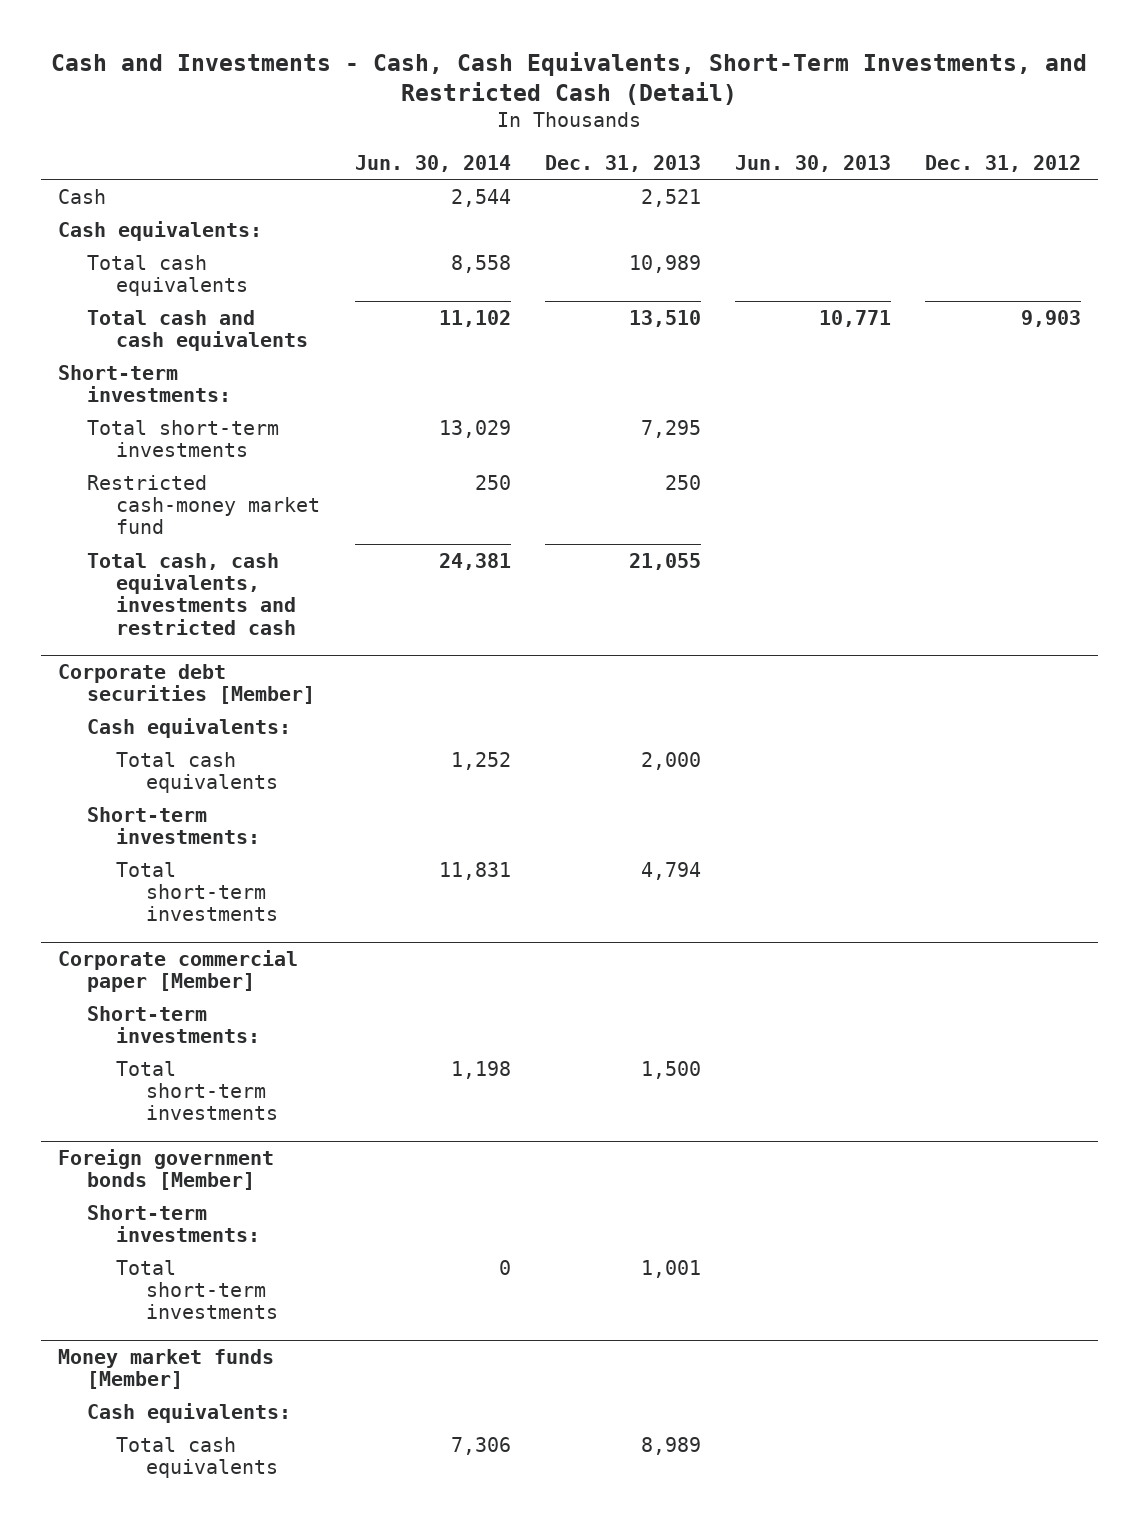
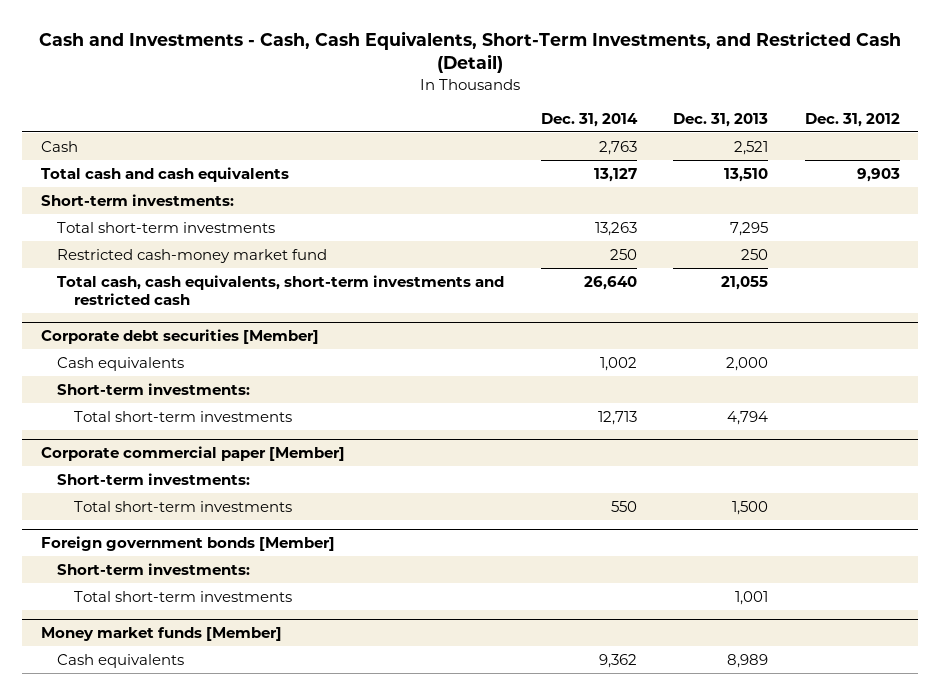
[354,154,511,172] Jun. 30, 2014 -> none
[734,154,891,172] Jun. 30, 2013 -> none
none -> [540,112,638,127] Dec. 31, 2014
[57,220,262,241] Cash equivalents: -> none
[87,254,249,296] Total cash equivalents -> none
[87,552,297,635] Total cash, cash equivalents, investments and restricted cash -> [57,274,505,306] Total cash, cash equivalents, short-term investments and restricted cash
[87,717,292,738] Cash equivalents: -> none
[116,751,278,793] Total cash equivalents -> [57,356,185,371] Cash equivalents
[87,1402,292,1423] Cash equivalents: -> none
[116,1436,278,1478] Total cash equivalents -> [57,653,185,668] Cash equivalents

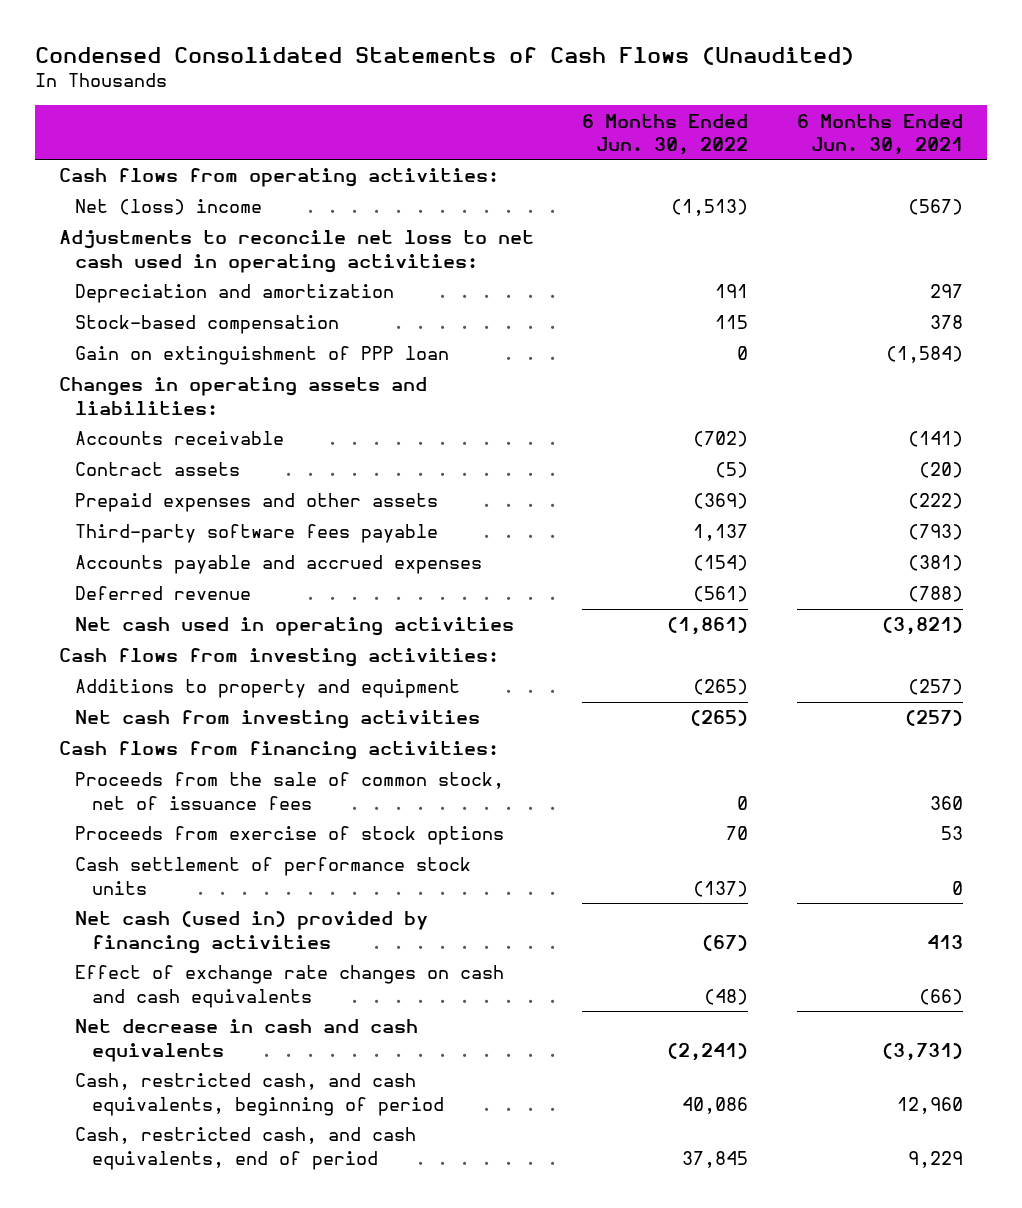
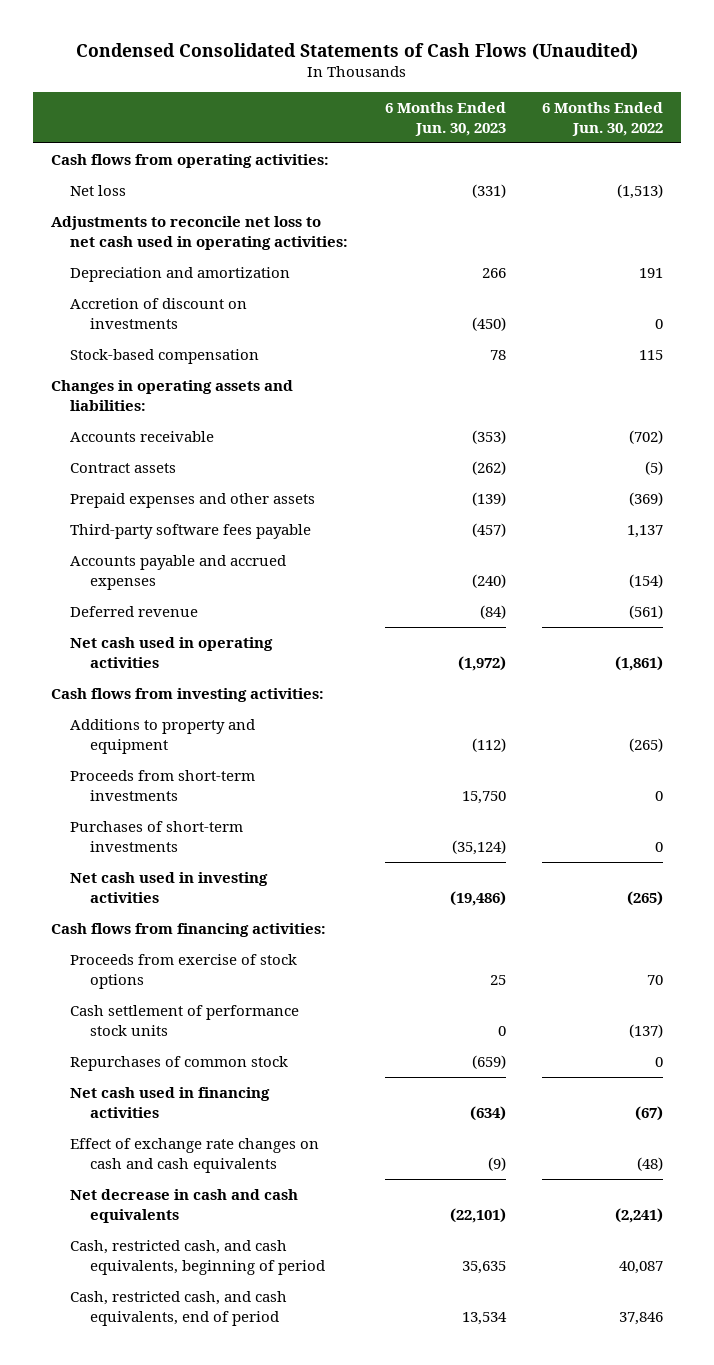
[796,113,963,155] 6 Months Ended Jun. 30, 2021 -> none
none -> [384,102,506,137] 6 Months Ended Jun. 30, 2023
[75,199,263,216] Net (loss) income -> [70,184,127,196] Net loss
none -> [70,297,248,329] Accretion of discount on investments
[75,346,450,366] Gain on extinguishment of PPP loan -> none
none -> [70,769,256,801] Proceeds from short-term investments
none -> [70,820,244,852] Purchases of short-term investments
[75,710,481,730] Net cash from investing activities -> [70,871,269,903] Net cash used in investing activities
[75,772,505,810] Proceeds from the sale of common stock, net of issuance fees -> none
none -> [70,1055,289,1071] Repurchases of common stock
[75,911,429,954] Net cash (used in) provided by financing activities -> [70,1086,271,1118] Net cash used in financing activities
[682,1096,749,1114] 40,086 -> [618,1260,663,1274] 40,087
[682,1150,749,1168] 37,845 -> [618,1311,663,1325] 37,846

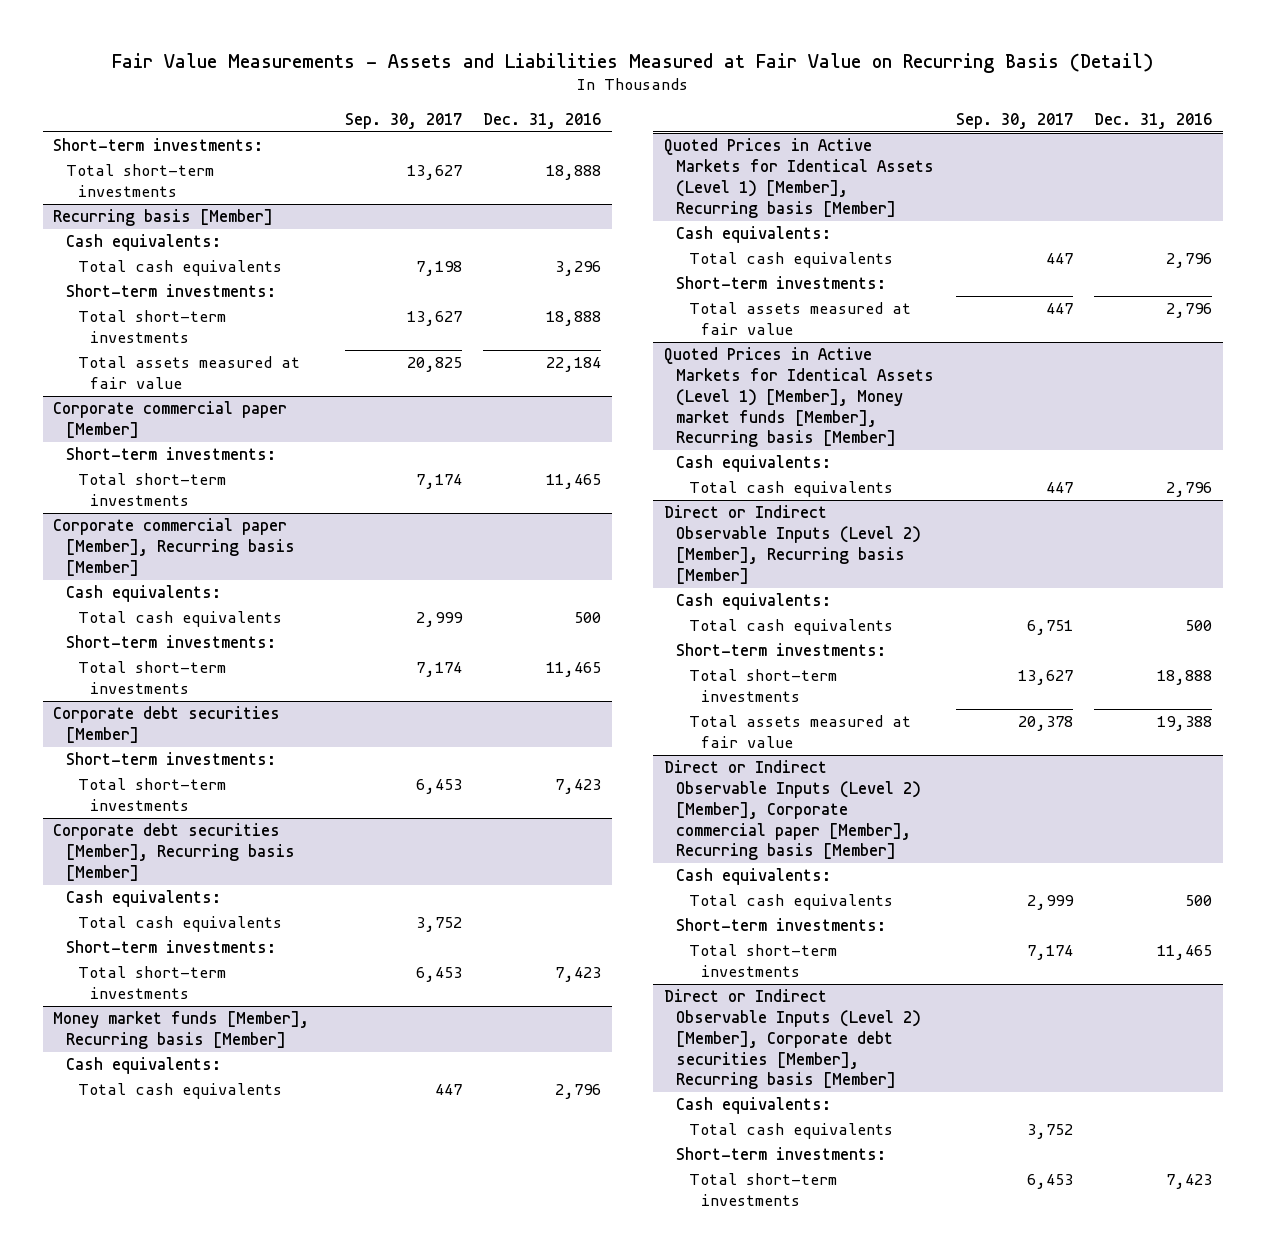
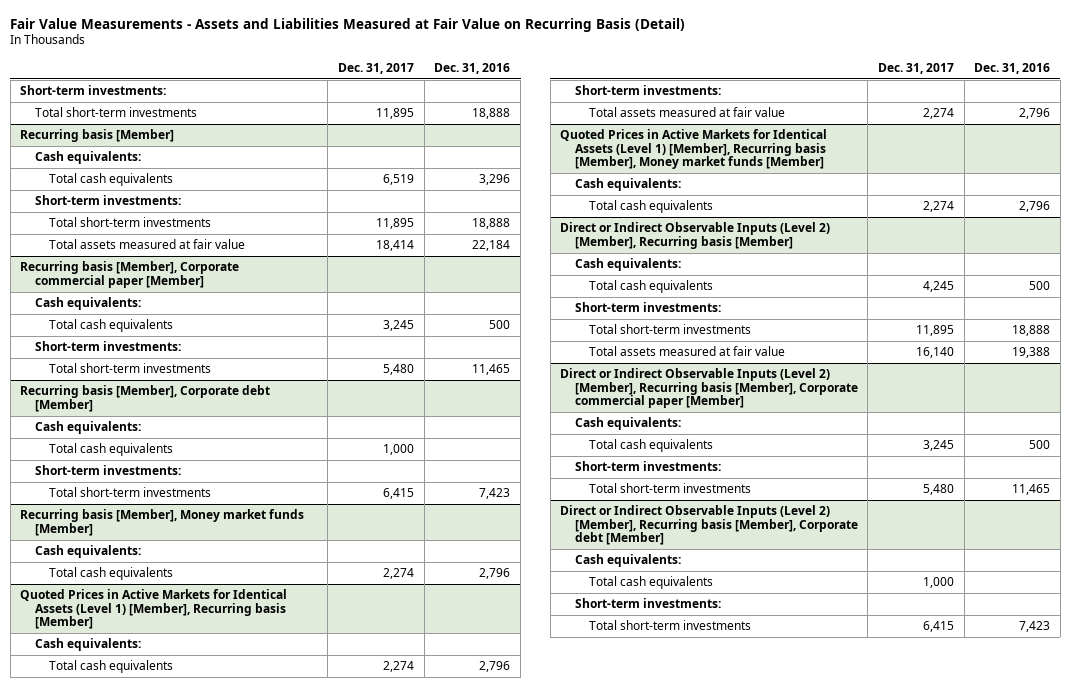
[345,112,463,129] Sep. 30, 2017 -> none
none -> [338,62,415,74] Dec. 31, 2017
[53,401,288,439] Corporate commercial paper [Member] -> none
[65,447,276,461] Short-term investments: -> none
[78,473,227,507] Total short-term investments -> none
[53,518,295,576] Corporate commercial paper [Member], Recurring basis [Member] -> [20,261,240,288] Recurring basis [Member], Corporate commercial paper [Member]
[53,706,281,744] Corporate debt securities [Member] -> none
[65,752,276,766] Short-term investments: -> none
[78,778,227,812] Total short-term investments -> none
[53,823,295,881] Corporate debt securities [Member], Recurring basis [Member] -> [20,385,271,412] Recurring basis [Member], Corporate debt [Member]
[53,1011,310,1050] Money market funds [Member], Recurring basis [Member] -> [20,509,305,536] Recurring basis [Member], Money market funds [Member]
[663,347,935,448] Quoted Prices in Active Markets for Identical Assets (Level 1) [Member], Money market funds [Member], Recurring basis [Member] -> [560,129,828,170] Quoted Prices in Active Markets for Identical Assets (Level 1) [Member], Recurring basis [Member], Money market funds [Member]
[663,760,922,861] Direct or Indirect Observable Inputs (Level 2) [Member], Corporate commercial paper [Member], Recurring basis [Member] -> [560,368,858,409] Direct or Indirect Observable Inputs (Level 2) [Member], Recurring basis [Member], Corporate commercial paper [Member]
[663,989,922,1090] Direct or Indirect Observable Inputs (Level 2) [Member], Corporate debt securities [Member], Recurring basis [Member] -> [560,505,858,546] Direct or Indirect Observable Inputs (Level 2) [Member], Recurring basis [Member], Corporate debt [Member]

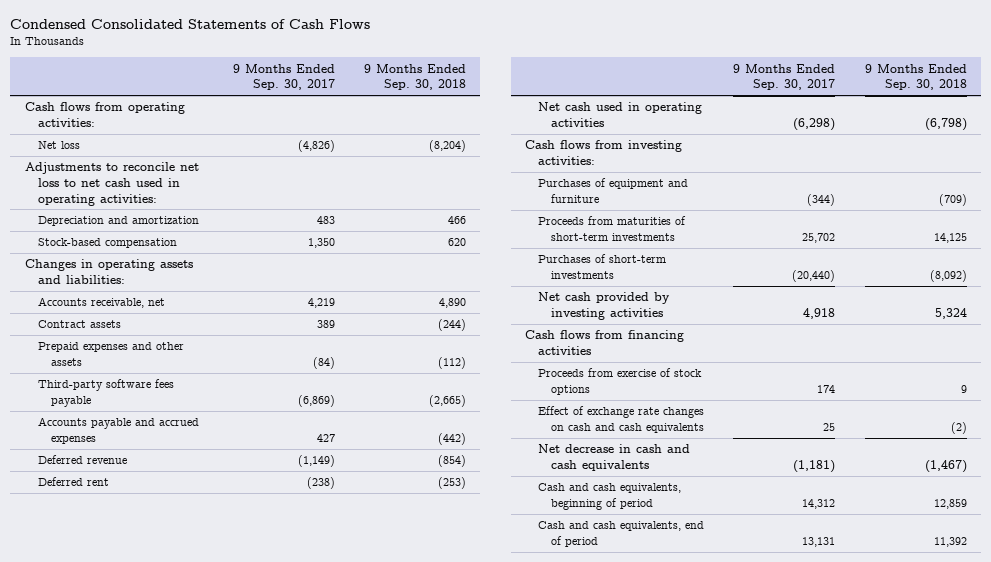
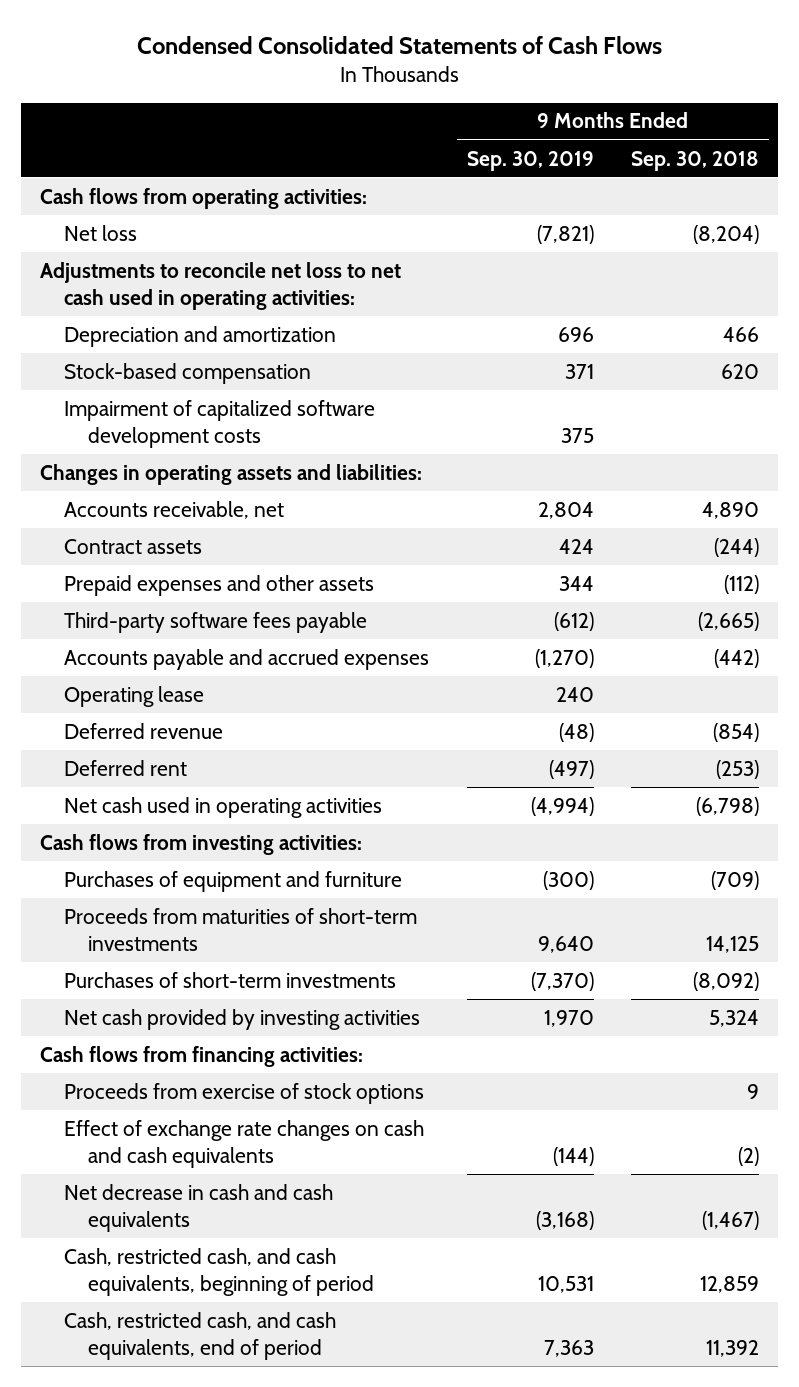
[232,63,335,91] 9 Months Ended Sep. 30, 2017 -> none
none -> [466,150,594,171] Sep. 30, 2019
none -> [64,399,376,448] Impairment of capitalized software development costs
none -> [64,685,205,707] Operating lease
[525,330,685,355] Cash flows from financing activities -> [40,1045,364,1067] Cash flows from financing activities:
[538,483,682,510] Cash and cash equivalents, beginning of period -> [64,1247,375,1296] Cash, restricted cash, and cash equivalents, beginning of period
[538,521,705,547] Cash and cash equivalents, end of period -> [64,1311,337,1360] Cash, restricted cash, and cash equivalents, end of period

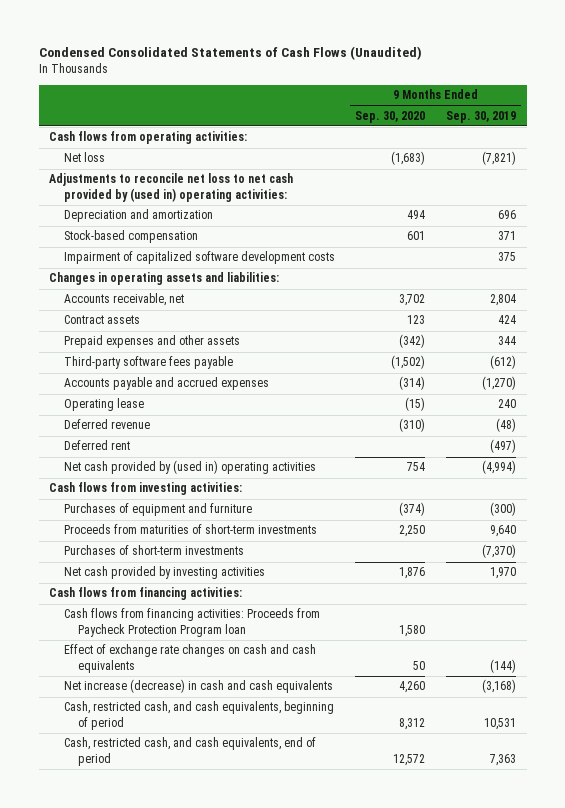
[136,35,662,54] Condensed Consolidated Statements of Cash Flows -> [38,46,422,61] Condensed Consolidated Statements of Cash Flows (Unaudited)
[631,150,760,171] Sep. 30, 2018 -> none
none -> [355,110,426,123] Sep. 30, 2020
[40,261,402,310] Adjustments to reconcile net loss to net cash used in operating activities: -> [49,173,294,202] Adjustments to reconcile net loss to net cash provided by (used in) operating activities:
[64,796,383,818] Net cash used in operating activities -> [63,460,316,475] Net cash provided by (used in) operating activities
[64,1082,425,1104] Proceeds from exercise of stock options -> none
none -> [63,608,320,637] Cash flows from financing activities: Proceeds from Paycheck Protection Program loan
[64,1183,334,1232] Net decrease in cash and cash equivalents -> [63,679,333,694] Net increase (decrease) in cash and cash equivalents

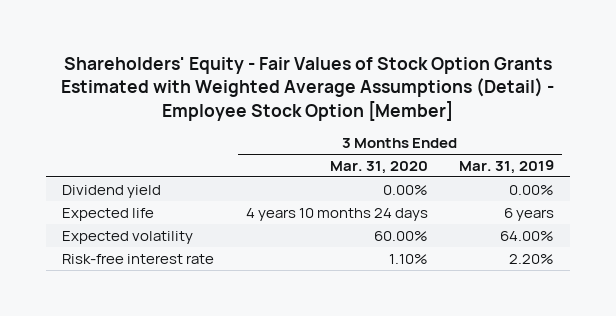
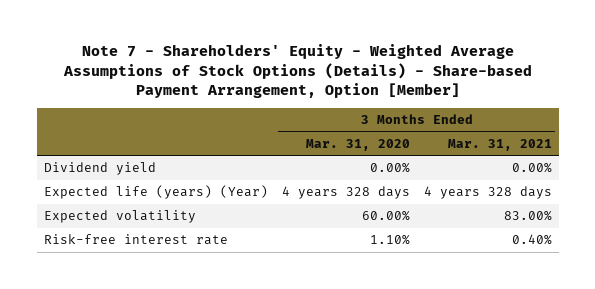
[61,56,555,121] Shareholders' Equity - Fair Values of Stock Option Grants Estimated with Weighted Average Assumptions (Detail) - Employee Stock Option [Member] -> [62,44,532,99] Note 7 - Shareholders' Equity - Weighted Average Assumptions of Stock Options (Details) - Share-based Payment Arrangement, Option [Member]
[459,159,555,174] Mar. 31, 2019 -> none
none -> [447,138,552,151] Mar. 31, 2021
[62,207,155,221] Expected life -> [43,185,268,200] Expected life (years) (Year)
[245,207,428,221] 4 years 10 months 24 days -> [281,186,410,200] 4 years 328 days

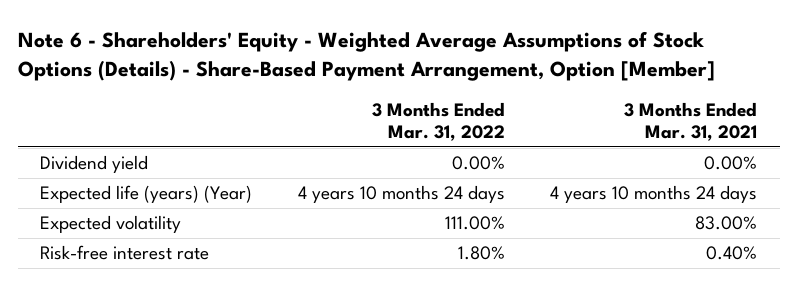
[62,44,532,99] Note 7 - Shareholders' Equity - Weighted Average Assumptions of Stock Options (Details) - Share-based Payment Arrangement, Option [Member] -> [17,31,715,82] Note 6 - Shareholders' Equity - Weighted Average Assumptions of Stock Options (Details) - Share-Based Payment Arrangement, Option [Member]
[305,138,410,151] Mar. 31, 2020 -> none
none -> [371,102,505,142] 3 Months Ended Mar. 31, 2022
[423,186,552,200] 4 years 328 days -> [550,185,758,204] 4 years 10 months 24 days

